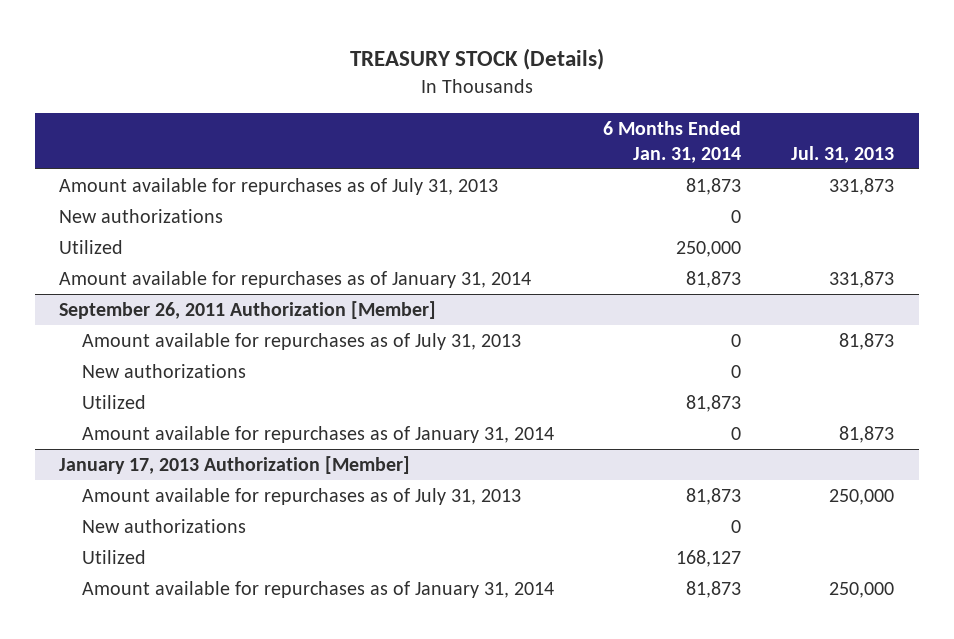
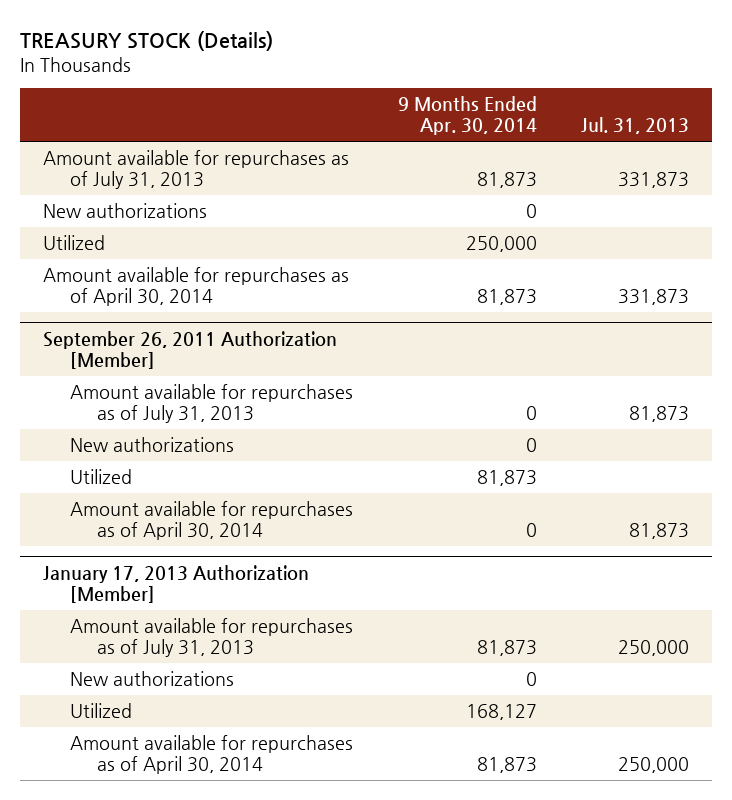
[603,120,742,163] 6 Months Ended Jan. 31, 2014 -> none
none -> [397,95,537,136] 9 Months Ended Apr. 30, 2014
[59,270,532,288] Amount available for repurchases as of January 31, 2014 -> [42,266,349,307] Amount available for repurchases as of April 30, 2014
[81,425,554,443] Amount available for repurchases as of January 31, 2014 -> [70,500,354,541] Amount available for repurchases as of April 30, 2014
[81,580,554,598] Amount available for repurchases as of January 31, 2014 -> [70,734,354,775] Amount available for repurchases as of April 30, 2014

